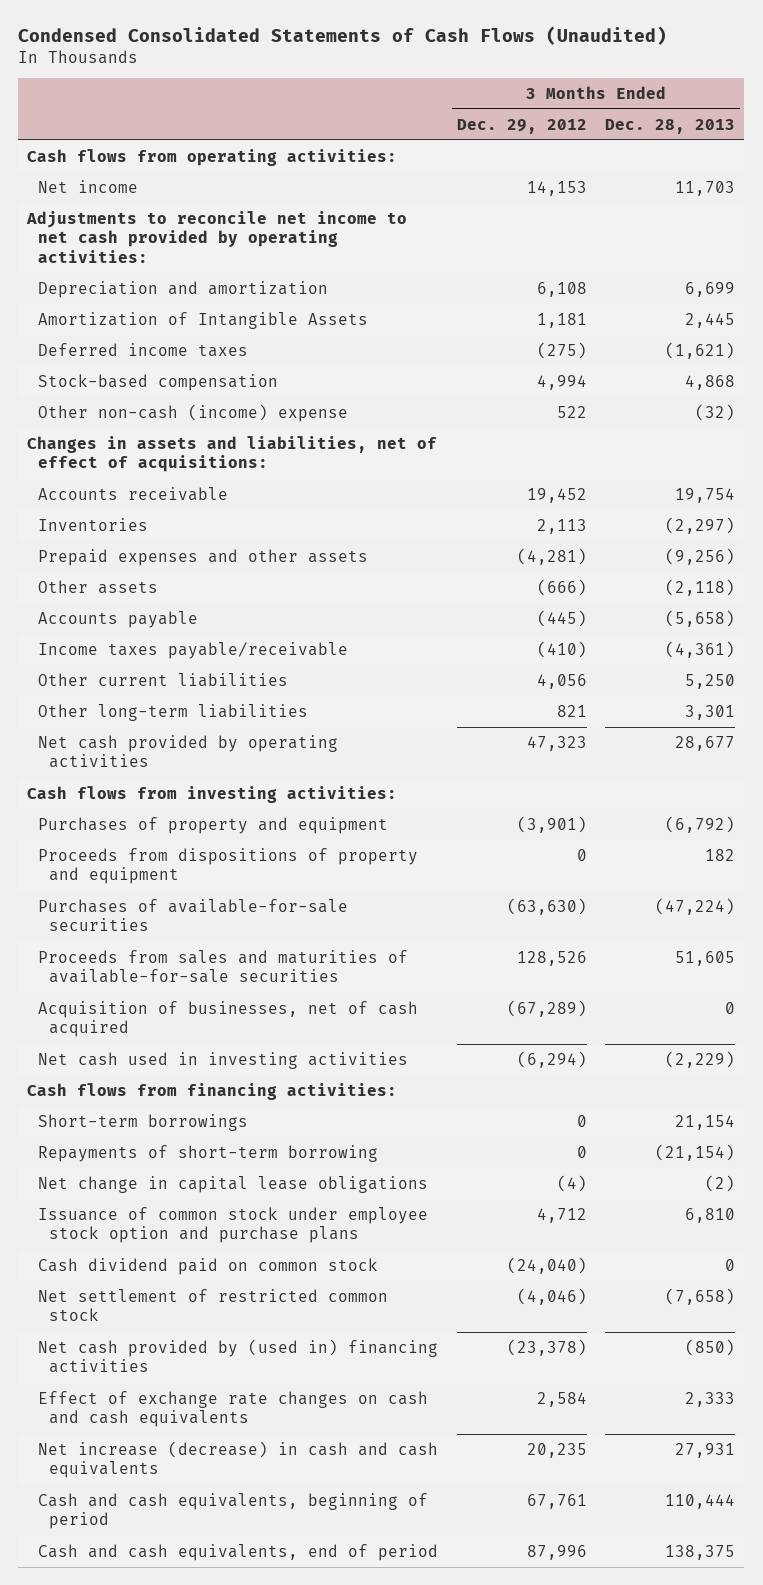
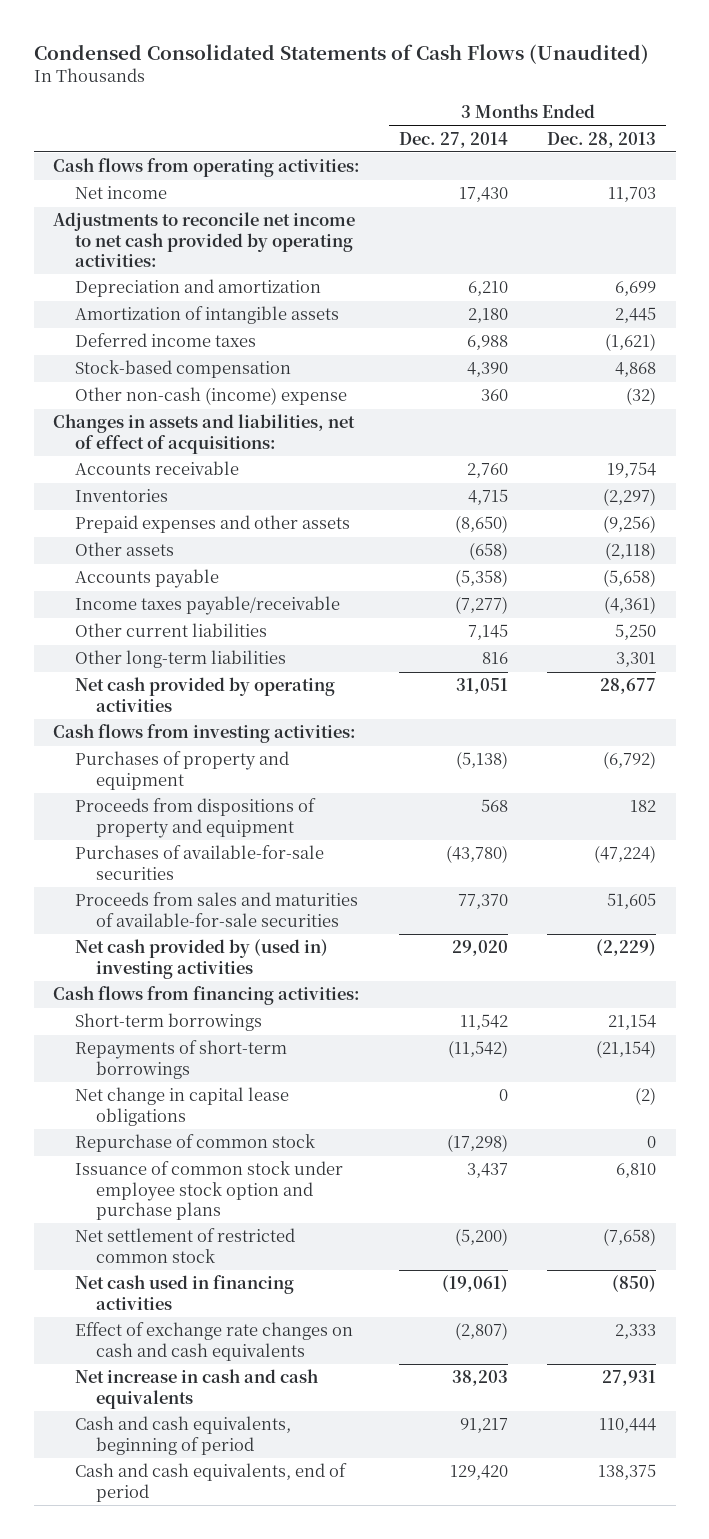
[456,118,587,134] Dec. 29, 2012 -> none
none -> [399,131,509,148] Dec. 27, 2014
[38,311,369,329] Amortization of Intangible Assets -> [74,306,339,325] Amortization of intangible assets
[38,1000,419,1038] Acquisition of businesses, net of cash acquired -> none
[38,1051,409,1069] Net cash used in investing activities -> [74,939,328,979] Net cash provided by (used in) investing activities
[38,1144,379,1162] Repayments of short-term borrowing -> [74,1040,287,1079] Repayments of short-term borrowings
none -> [74,1134,315,1153] Repurchase of common stock
[38,1257,379,1275] Cash dividend paid on common stock -> none
[38,1338,439,1374] Net cash provided by (used in) financing activities -> [74,1275,294,1310] Net cash used in financing activities
[38,1440,439,1479] Net increase (decrease) in cash and cash equivalents -> [74,1369,318,1409] Net increase in cash and cash equivalents

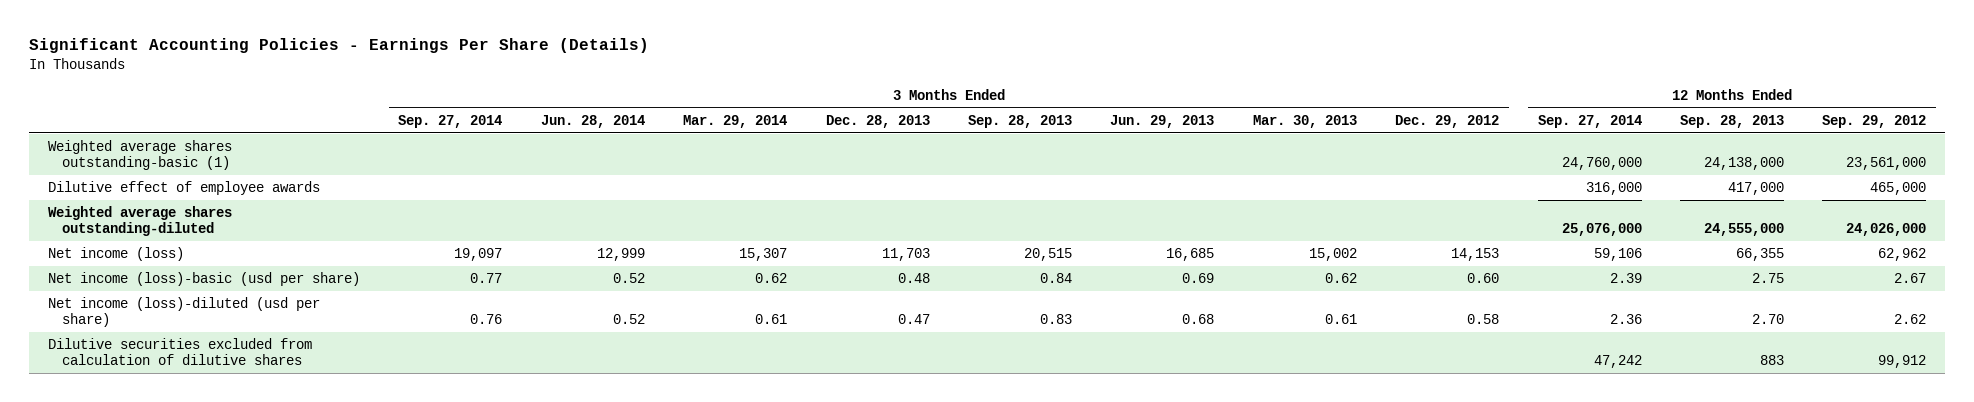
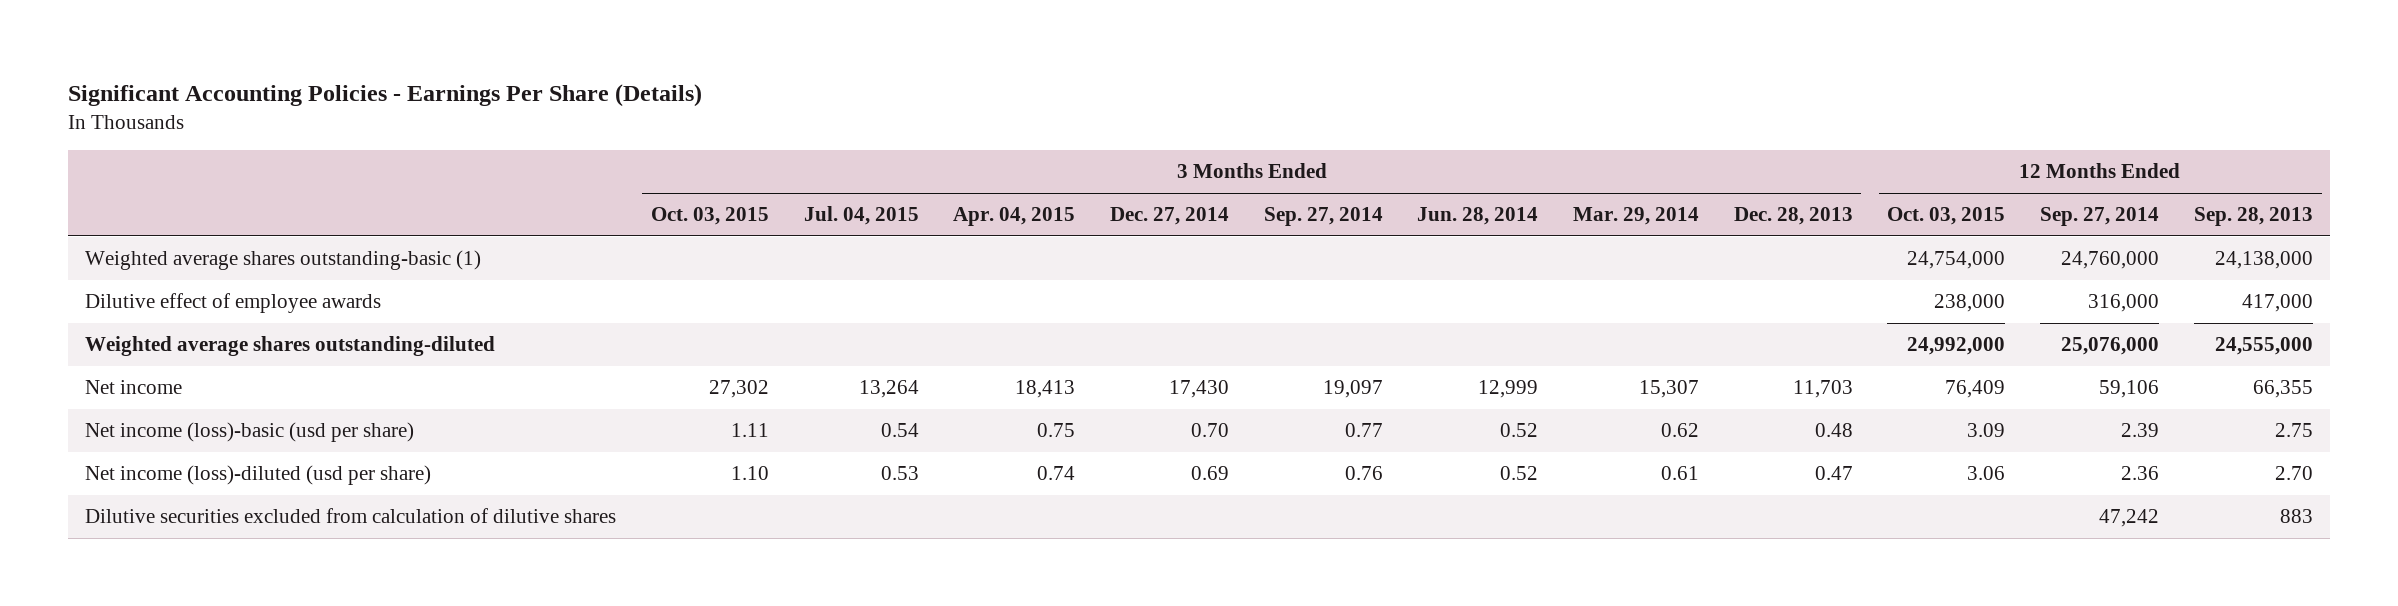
[967,114,1072,128] Sep. 28, 2013 -> none
[1110,114,1215,128] Jun. 29, 2013 -> none
[1252,114,1357,128] Mar. 30, 2013 -> none
[1395,114,1500,128] Dec. 29, 2012 -> none
[1822,114,1927,128] Sep. 29, 2012 -> none
none -> [650,207,769,226] Oct. 03, 2015
none -> [803,206,919,226] Jul. 04, 2015
none -> [953,207,1076,227] Apr. 04, 2015
none -> [1110,207,1230,226] Dec. 27, 2014
none -> [1887,207,2006,226] Oct. 03, 2015
[48,247,185,262] Net income (loss) -> [85,380,183,395] Net income

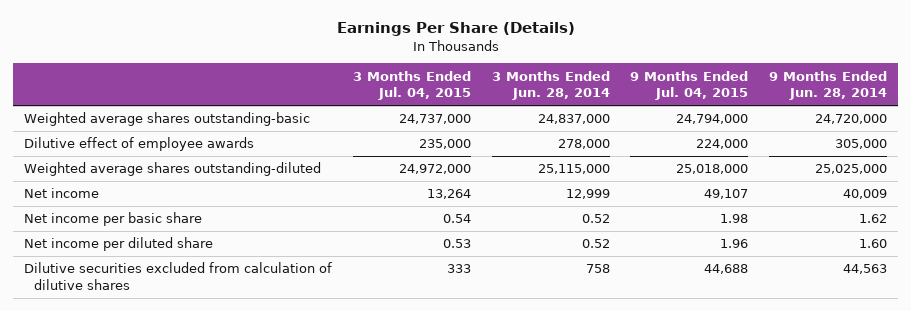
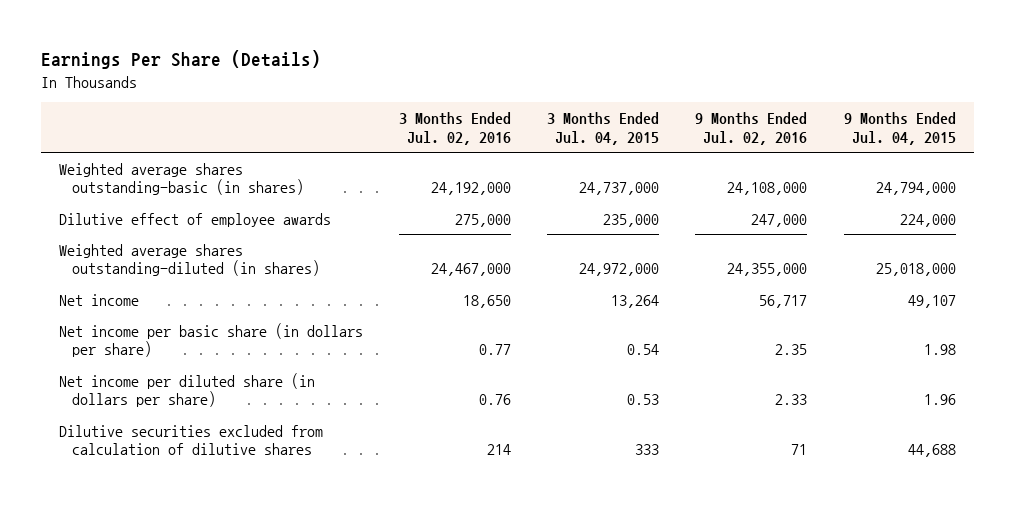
[491,70,610,101] 3 Months Ended Jun. 28, 2014 -> none
[769,70,888,101] 9 Months Ended Jun. 28, 2014 -> none
none -> [398,112,511,145] 3 Months Ended Jul. 02, 2016
none -> [695,112,808,145] 9 Months Ended Jul. 02, 2016
[23,112,310,127] Weighted average shares outstanding-basic -> [58,162,304,196] Weighted average shares outstanding-basic (in shares)
[23,162,321,177] Weighted average shares outstanding-diluted -> [58,243,320,277] Weighted average shares outstanding-diluted (in shares)
[23,212,202,227] Net income per basic share -> [58,322,363,358] Net income per basic share (in dollars per share)
[23,237,213,252] Net income per diluted share -> [58,372,315,408] Net income per diluted share (in dollars per share)

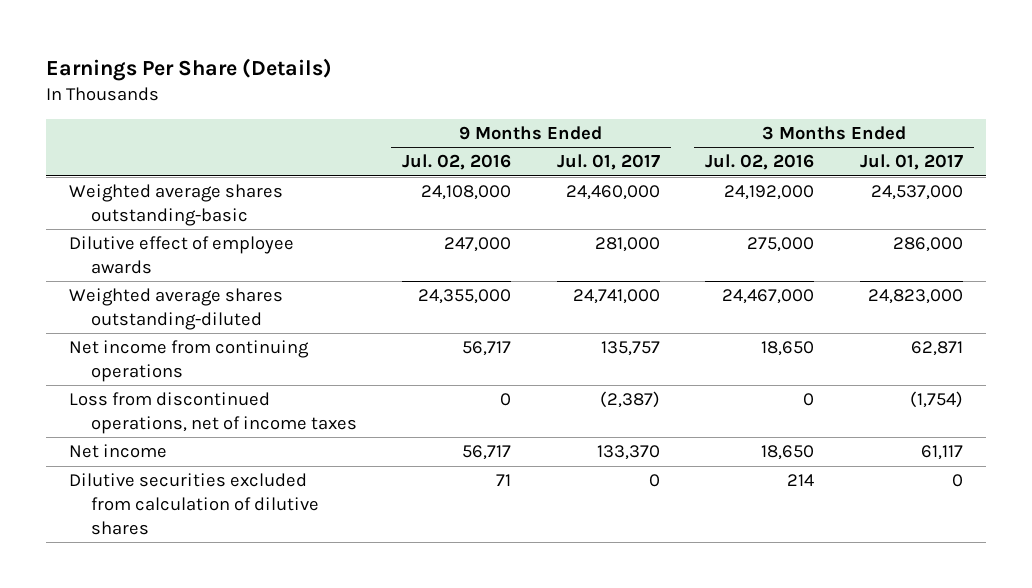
[547,112,660,145] 3 Months Ended Jul. 04, 2015 -> none
[843,112,956,145] 9 Months Ended Jul. 04, 2015 -> none
none -> [556,154,660,171] Jul. 01, 2017
none -> [859,154,963,171] Jul. 01, 2017
[58,162,304,196] Weighted average shares outstanding-basic (in shares) -> [68,184,283,226] Weighted average shares outstanding-basic
[58,243,320,277] Weighted average shares outstanding-diluted (in shares) -> [68,288,283,330] Weighted average shares outstanding-diluted
none -> [68,340,309,382] Net income from continuing operations
none -> [68,392,357,434] Loss from discontinued operations, net of income taxes
[58,322,363,358] Net income per basic share (in dollars per share) -> none
[58,372,315,408] Net income per diluted share (in dollars per share) -> none

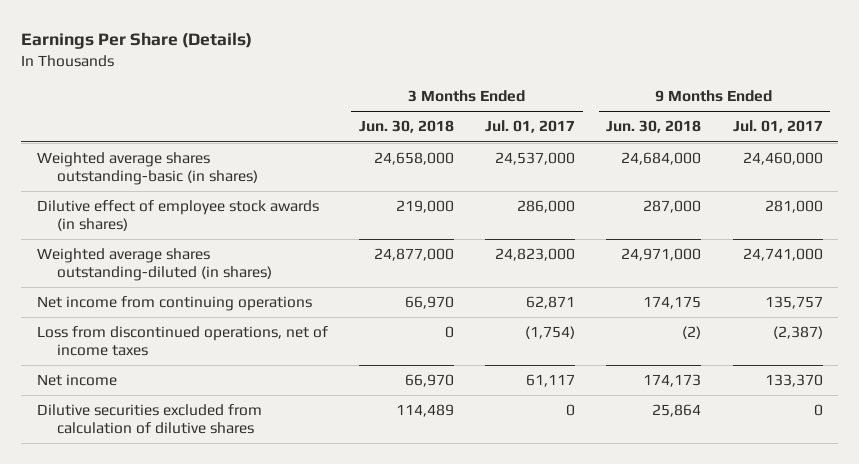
[402,154,512,171] Jul. 02, 2016 -> none
[705,154,815,171] Jul. 02, 2016 -> none
none -> [358,120,454,134] Jun. 30, 2018
none -> [606,120,702,134] Jun. 30, 2018
[68,184,283,226] Weighted average shares outstanding-basic -> [36,152,258,186] Weighted average shares outstanding-basic (in shares)
[68,236,294,274] Dilutive effect of employee awards -> [36,200,319,232] Dilutive effect of employee stock awards (in shares)
[68,288,283,330] Weighted average shares outstanding-diluted -> [36,248,272,282] Weighted average shares outstanding-diluted (in shares)

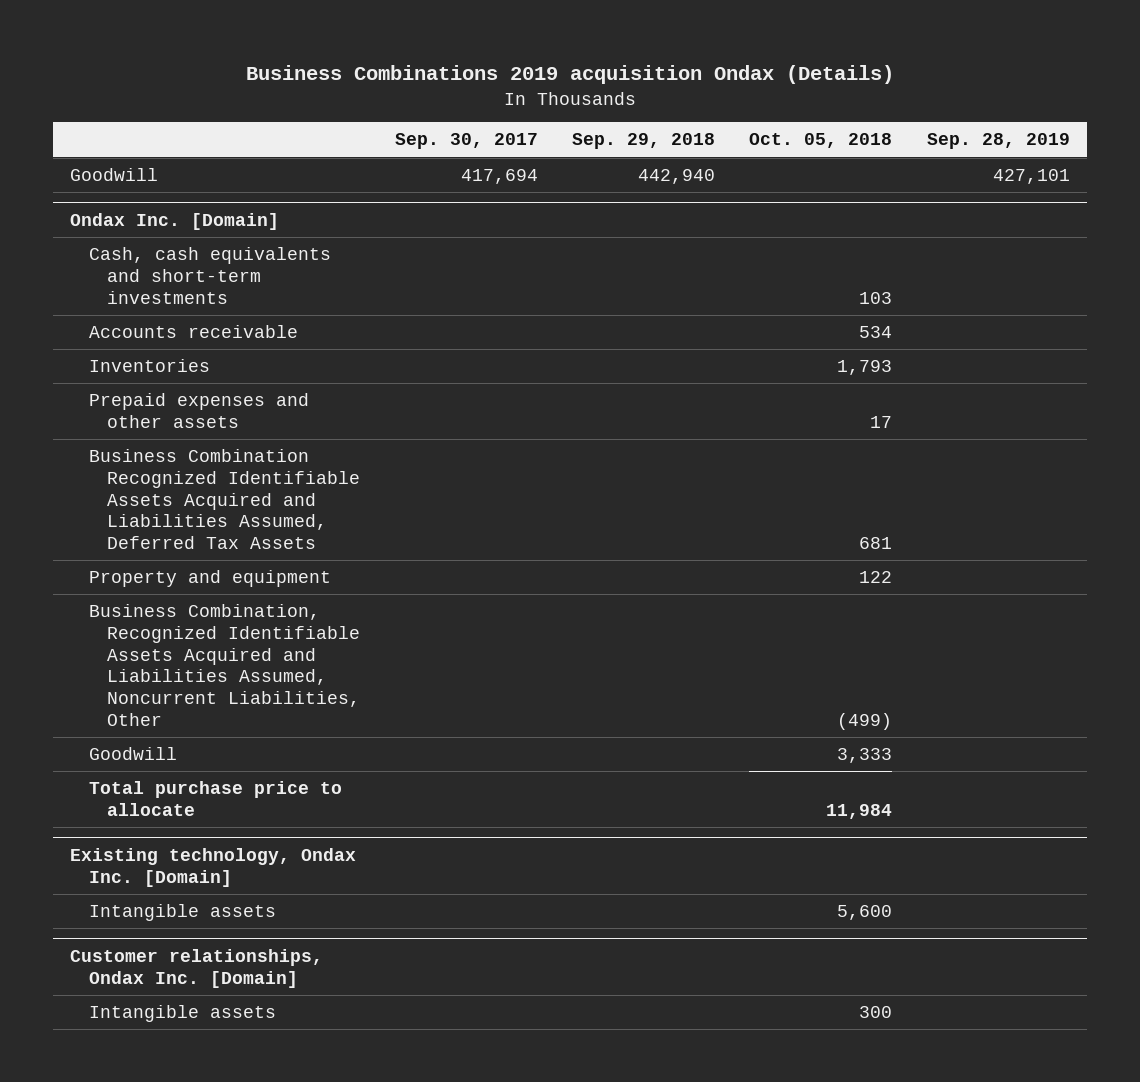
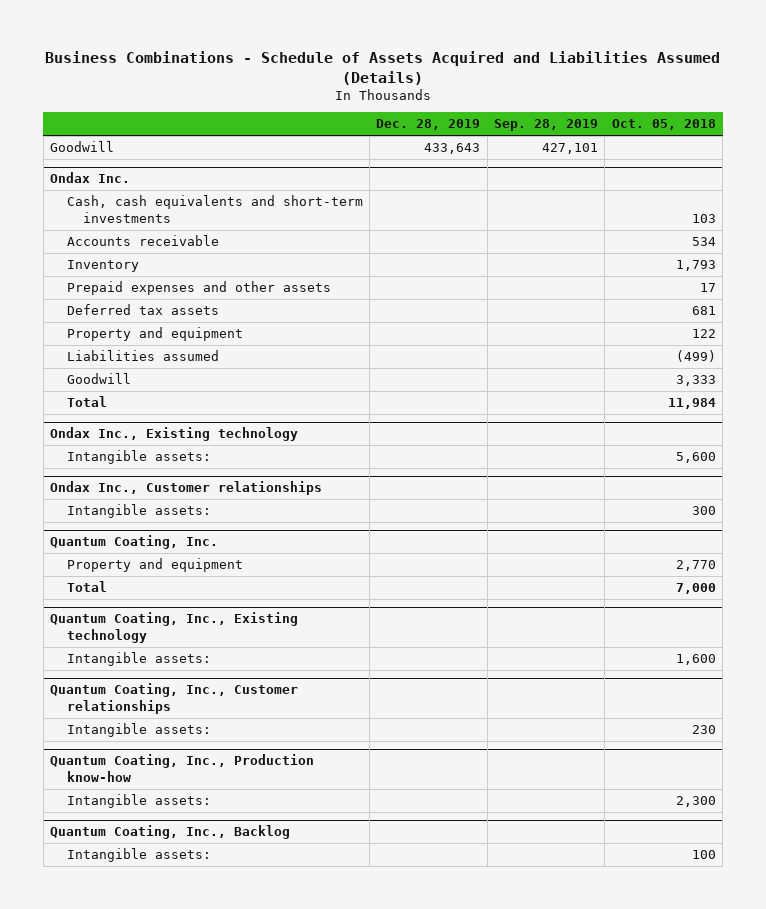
[245,65,894,85] Business Combinations 2019 acquisition Ondax (Details) -> [44,50,720,85] Business Combinations - Schedule of Assets Acquired and Liabilities Assumed (Details)
[394,133,538,150] Sep. 30, 2017 -> none
[571,133,715,150] Sep. 29, 2018 -> none
none -> [376,119,481,131] Dec. 28, 2019
[69,212,279,230] Ondax Inc. [Domain] -> [50,172,131,184] Ondax Inc.
[88,359,210,373] Inventories -> [66,260,139,273] Inventory
[88,449,361,550] Business Combination Recognized Identifiable Assets Acquired and Liabilities Assumed, Deferred Tax Assets -> [66,304,219,316] Deferred tax assets
[88,604,361,726] Business Combination, Recognized Identifiable Assets Acquired and Liabilities Assumed, Noncurrent Liabilities, Other -> [66,350,219,362] Liabilities assumed
[88,781,342,816] Total purchase price to allocate -> [66,396,107,408] Total
[69,847,356,887] Existing technology, Ondax Inc. [Domain] -> [50,427,299,442] Ondax Inc., Existing technology
[88,904,276,922] Intangible assets -> [66,450,211,465] Intangible assets:
[69,948,323,988] Customer relationships, Ondax Inc. [Domain] -> [50,481,323,496] Ondax Inc., Customer relationships
[88,1005,276,1023] Intangible assets -> [66,504,211,519] Intangible assets:
none -> [50,535,219,550] Quantum Coating, Inc.
none -> [66,558,243,573] Property and equipment
none -> [66,581,107,593] Total
none -> [50,612,299,643] Quantum Coating, Inc., Existing technology
none -> [66,652,211,667] Intangible assets:
none -> [50,683,299,714] Quantum Coating, Inc., Customer relationships
none -> [66,723,211,738] Intangible assets:
none -> [50,754,315,782] Quantum Coating, Inc., Production know-how
none -> [66,794,211,809] Intangible assets:
none -> [50,825,291,840] Quantum Coating, Inc., Backlog
none -> [66,848,211,863] Intangible assets:

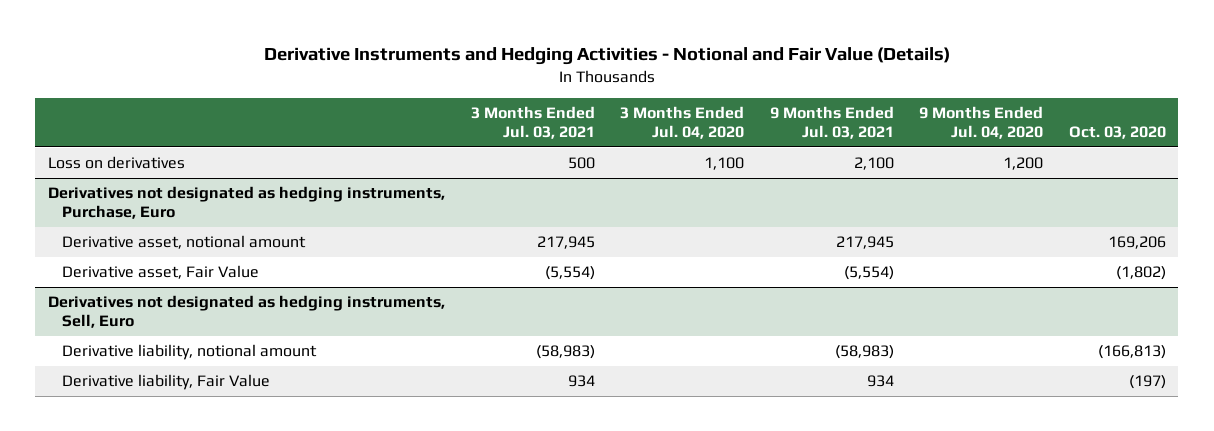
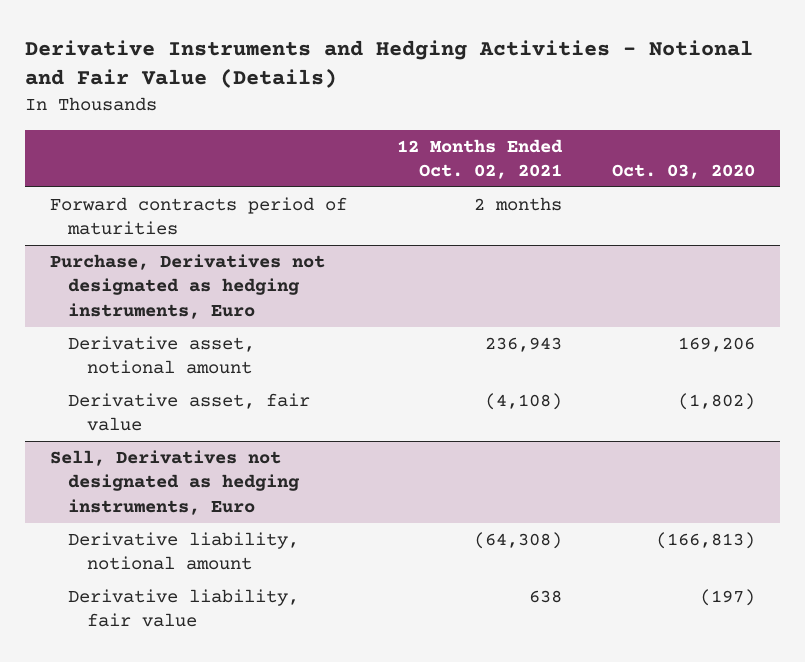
[470,105,595,139] 3 Months Ended Jul. 03, 2021 -> none
[620,105,745,139] 3 Months Ended Jul. 04, 2020 -> none
[769,105,894,139] 9 Months Ended Jul. 03, 2021 -> none
[919,105,1044,139] 9 Months Ended Jul. 04, 2020 -> none
none -> [396,138,563,179] 12 Months Ended Oct. 02, 2021
[48,155,186,169] Loss on derivatives -> none
none -> [49,197,347,236] Forward contracts period of maturities
[48,185,446,220] Derivatives not designated as hedging instruments, Purchase, Euro -> [49,254,325,319] Purchase, Derivatives not designated as hedging instruments, Euro
[61,264,259,279] Derivative asset, Fair Value -> [68,393,311,432] Derivative asset, fair value
[48,294,446,329] Derivatives not designated as hedging instruments, Sell, Euro -> [49,450,301,515] Sell, Derivatives not designated as hedging instruments, Euro
[61,373,270,390] Derivative liability, Fair Value -> [68,589,300,628] Derivative liability, fair value

